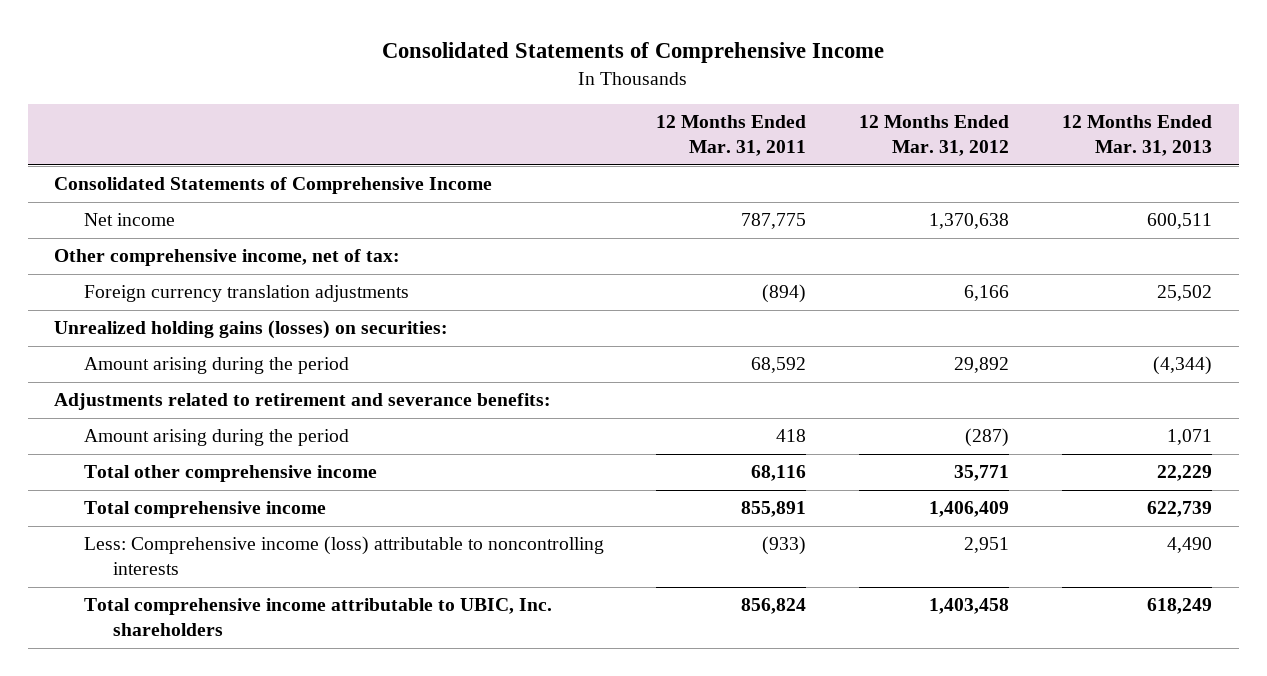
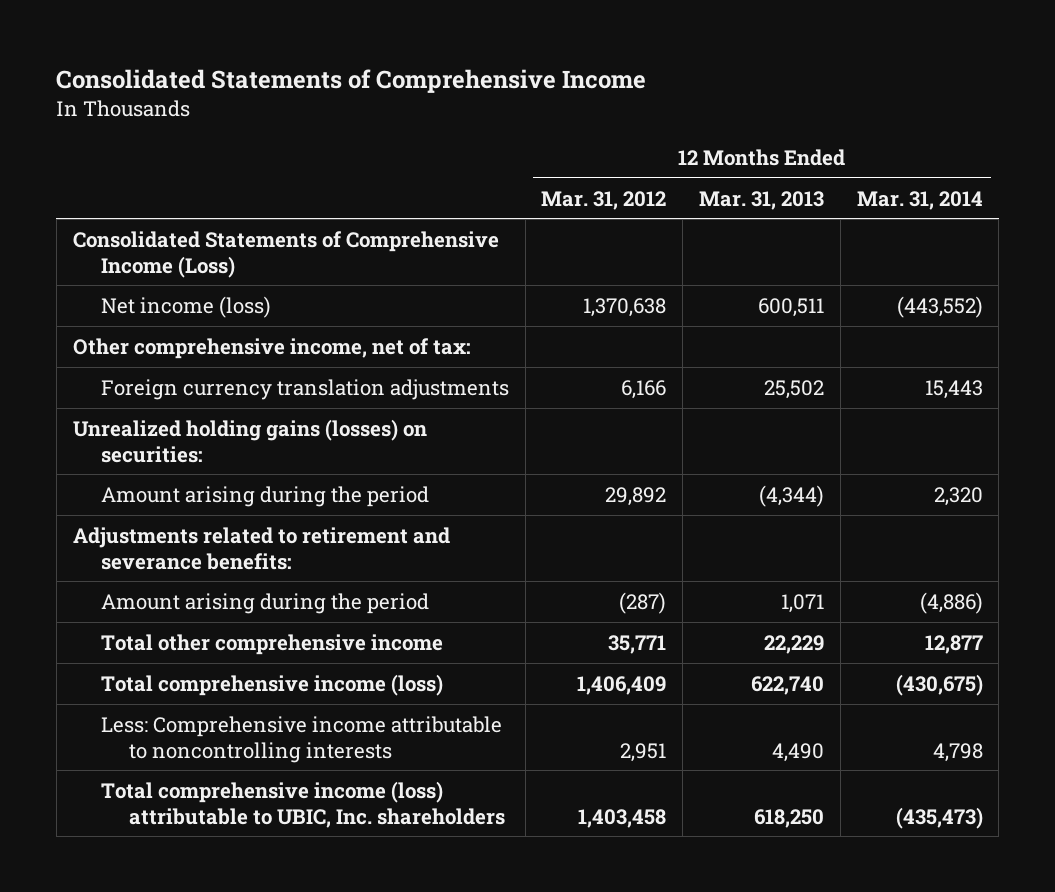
[656,115,807,157] 12 Months Ended Mar. 31, 2011 -> none
none -> [856,190,983,210] Mar. 31, 2014
[54,177,493,195] Consolidated Statements of Comprehensive Income -> [72,230,499,278] Consolidated Statements of Comprehensive Income (Loss)
[83,213,175,227] Net income -> [100,295,271,318] Net income (loss)
[83,501,326,519] Total comprehensive income -> [100,673,443,696] Total comprehensive income (loss)
[1147,501,1213,518] 622,739 -> [751,675,825,695] 622,740
[83,536,604,576] Less: Comprehensive income (loss) attributable to noncontrolling interests -> [100,715,502,763] Less: Comprehensive income attributable to noncontrolling interests
[83,598,552,637] Total comprehensive income attributable to UBIC, Inc. shareholders -> [100,780,506,828] Total comprehensive income (loss) attributable to UBIC, Inc. shareholders
[1147,598,1213,615] 618,249 -> [754,808,825,828] 618,250

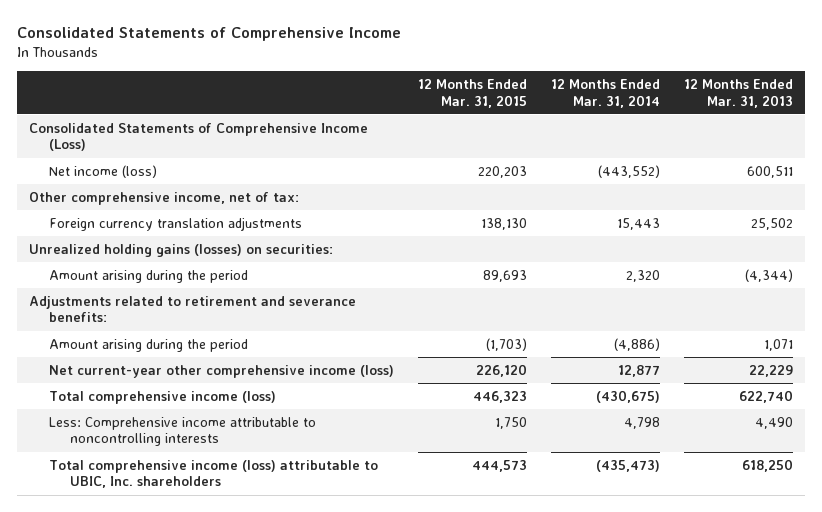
[541,190,667,210] Mar. 31, 2012 -> none
none -> [418,78,528,108] 12 Months Ended Mar. 31, 2015
[100,633,443,655] Total other comprehensive income -> [49,364,395,378] Net current-year other comprehensive income (loss)

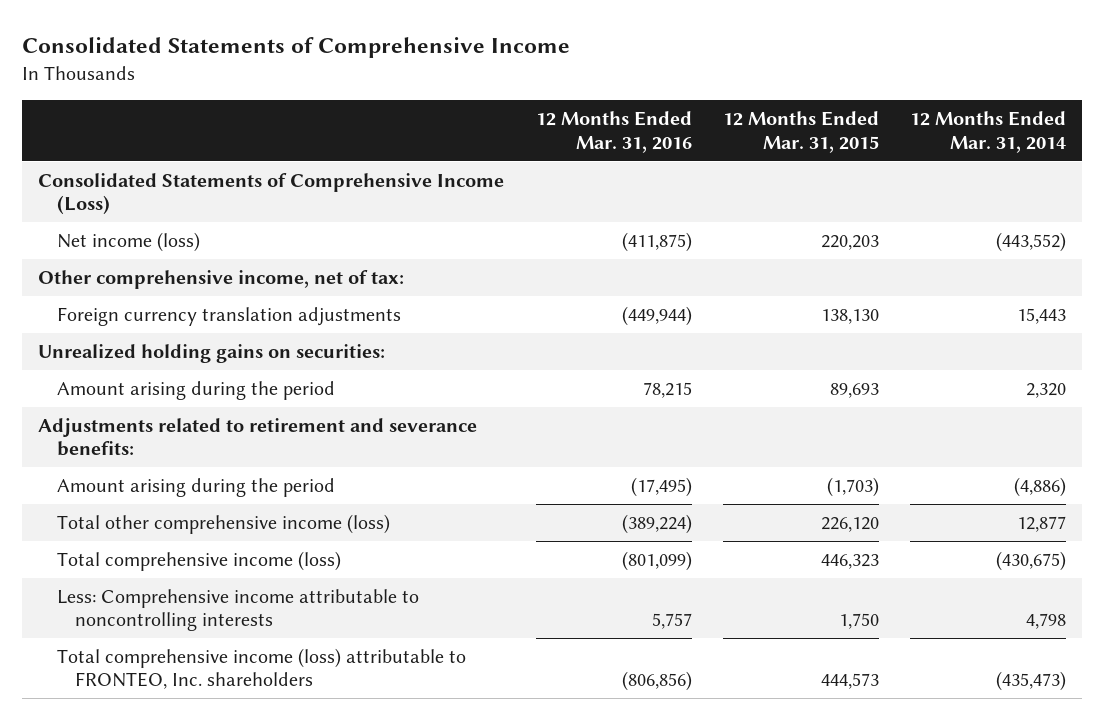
[684,78,794,108] 12 Months Ended Mar. 31, 2013 -> none
none -> [535,111,692,153] 12 Months Ended Mar. 31, 2016
[28,243,333,257] Unrealized holding gains (losses) on securities: -> [38,344,386,364] Unrealized holding gains on securities:
[49,364,395,378] Net current-year other comprehensive income (loss) -> [56,514,390,535] Total other comprehensive income (loss)
[49,459,379,489] Total comprehensive income (loss) attributable to UBIC, Inc. shareholders -> [56,648,466,690] Total comprehensive income (loss) attributable to FRONTEO, Inc. shareholders

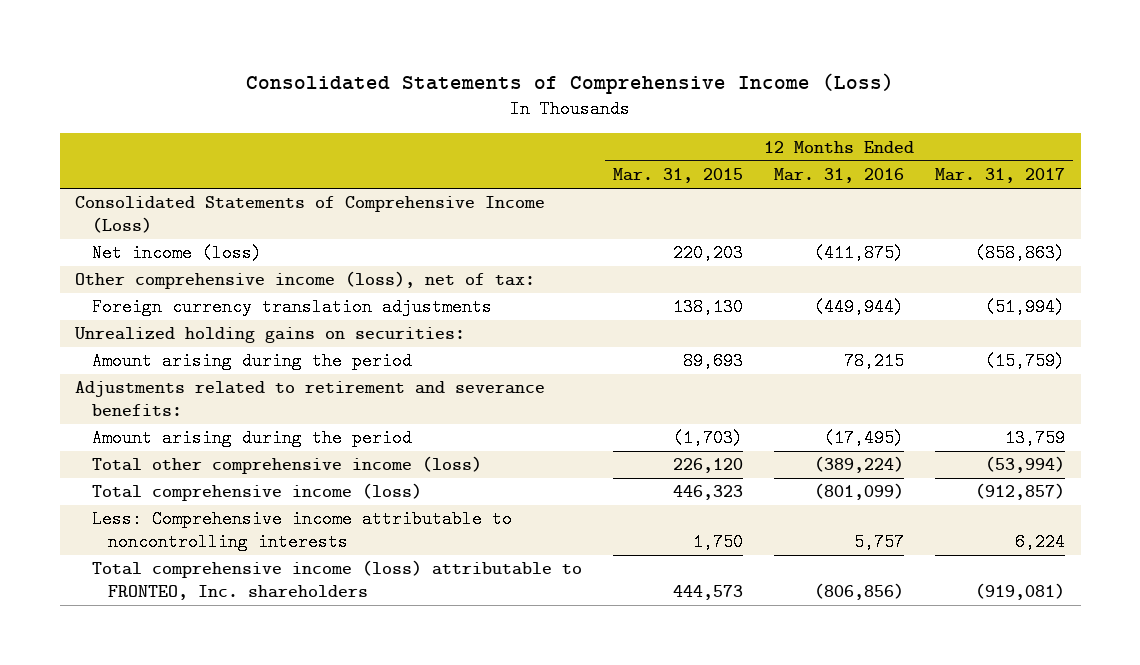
[22,37,571,59] Consolidated Statements of Comprehensive Income -> [246,72,895,94] Consolidated Statements of Comprehensive Income (Loss)
[910,111,1067,153] 12 Months Ended Mar. 31, 2014 -> none
none -> [934,168,1065,184] Mar. 31, 2017
[38,270,405,290] Other comprehensive income, net of tax: -> [75,271,536,290] Other comprehensive income (loss), net of tax:

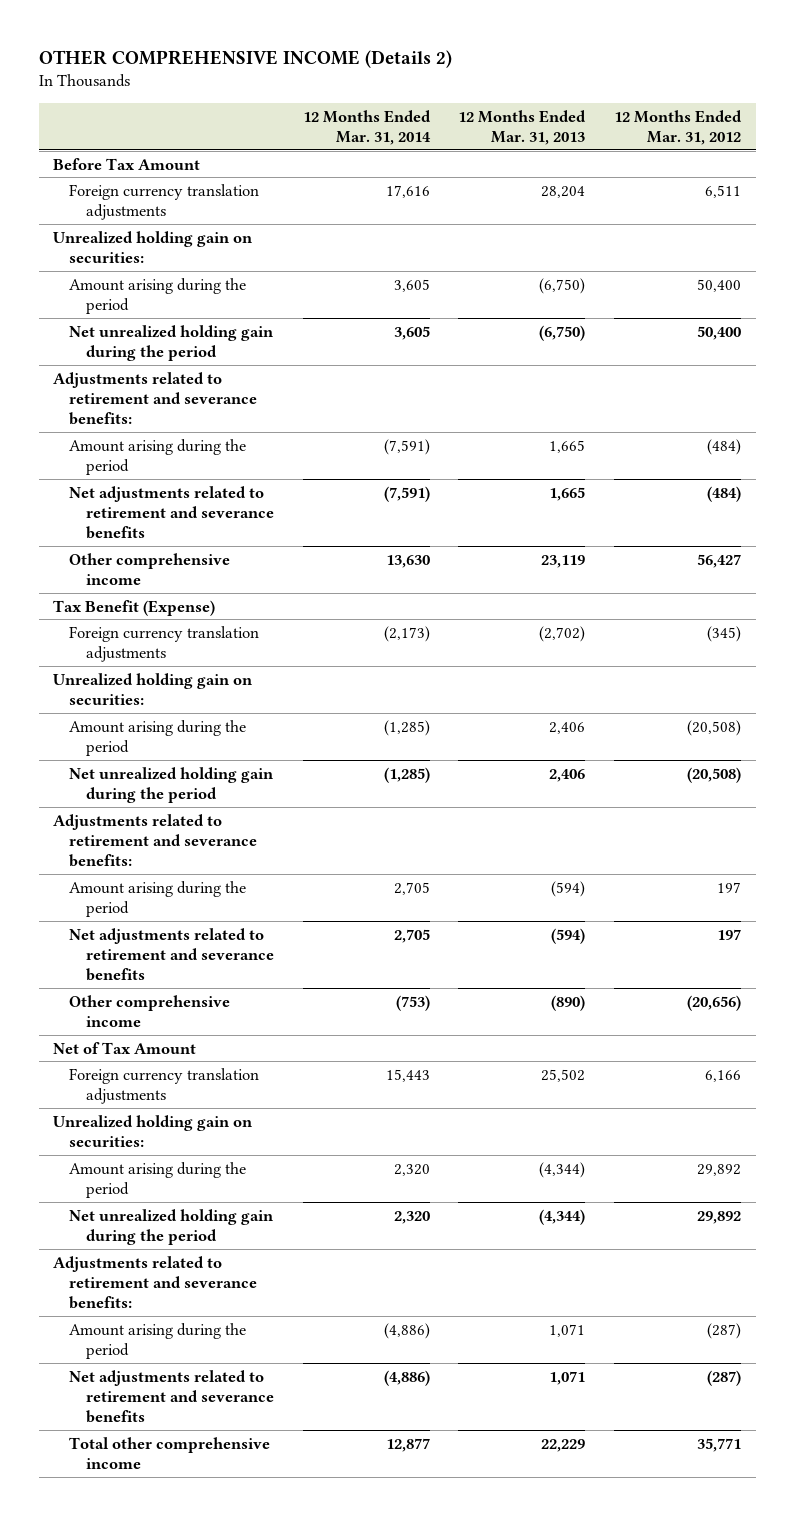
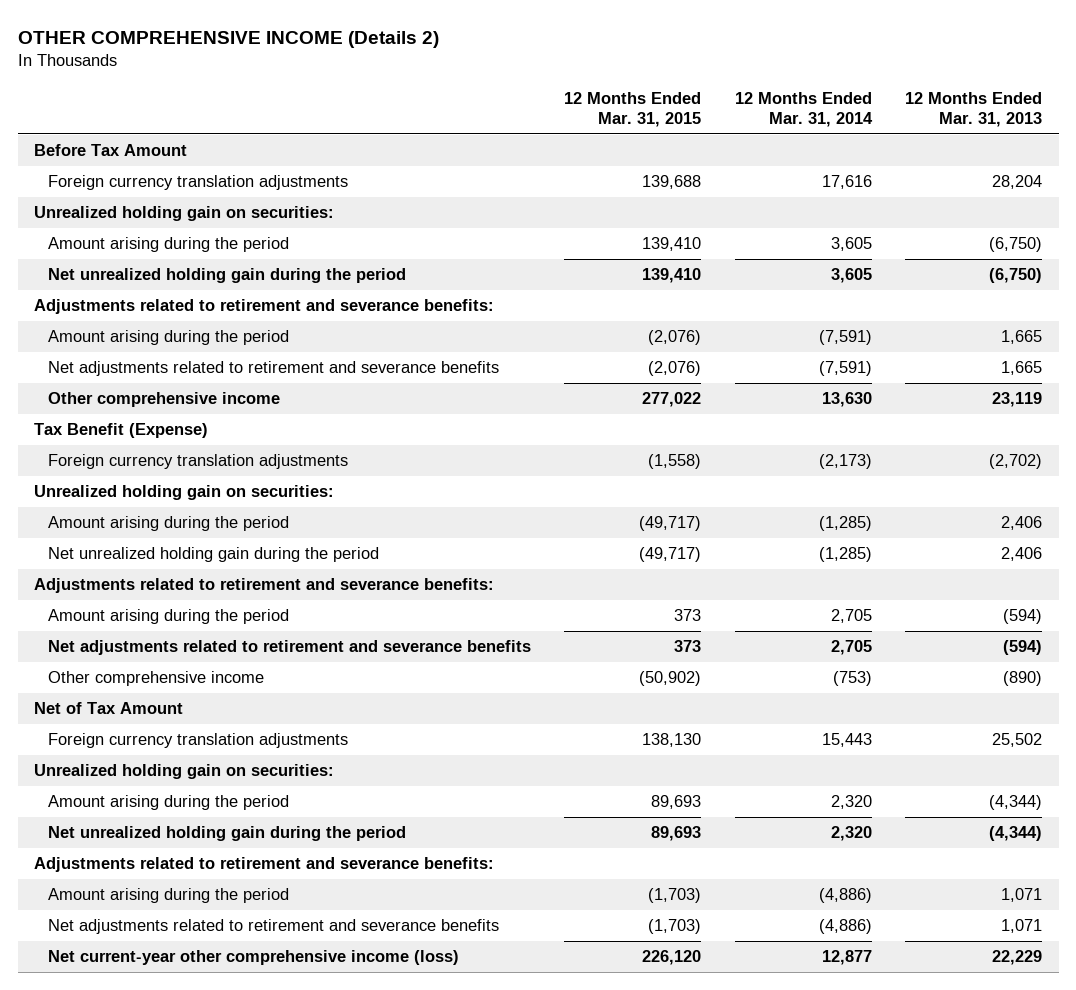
[614,109,743,145] 12 Months Ended Mar. 31, 2012 -> none
none -> [564,91,702,127] 12 Months Ended Mar. 31, 2015
[69,1436,271,1469] Total other comprehensive income -> [48,950,460,966] Net current-year other comprehensive income (loss)

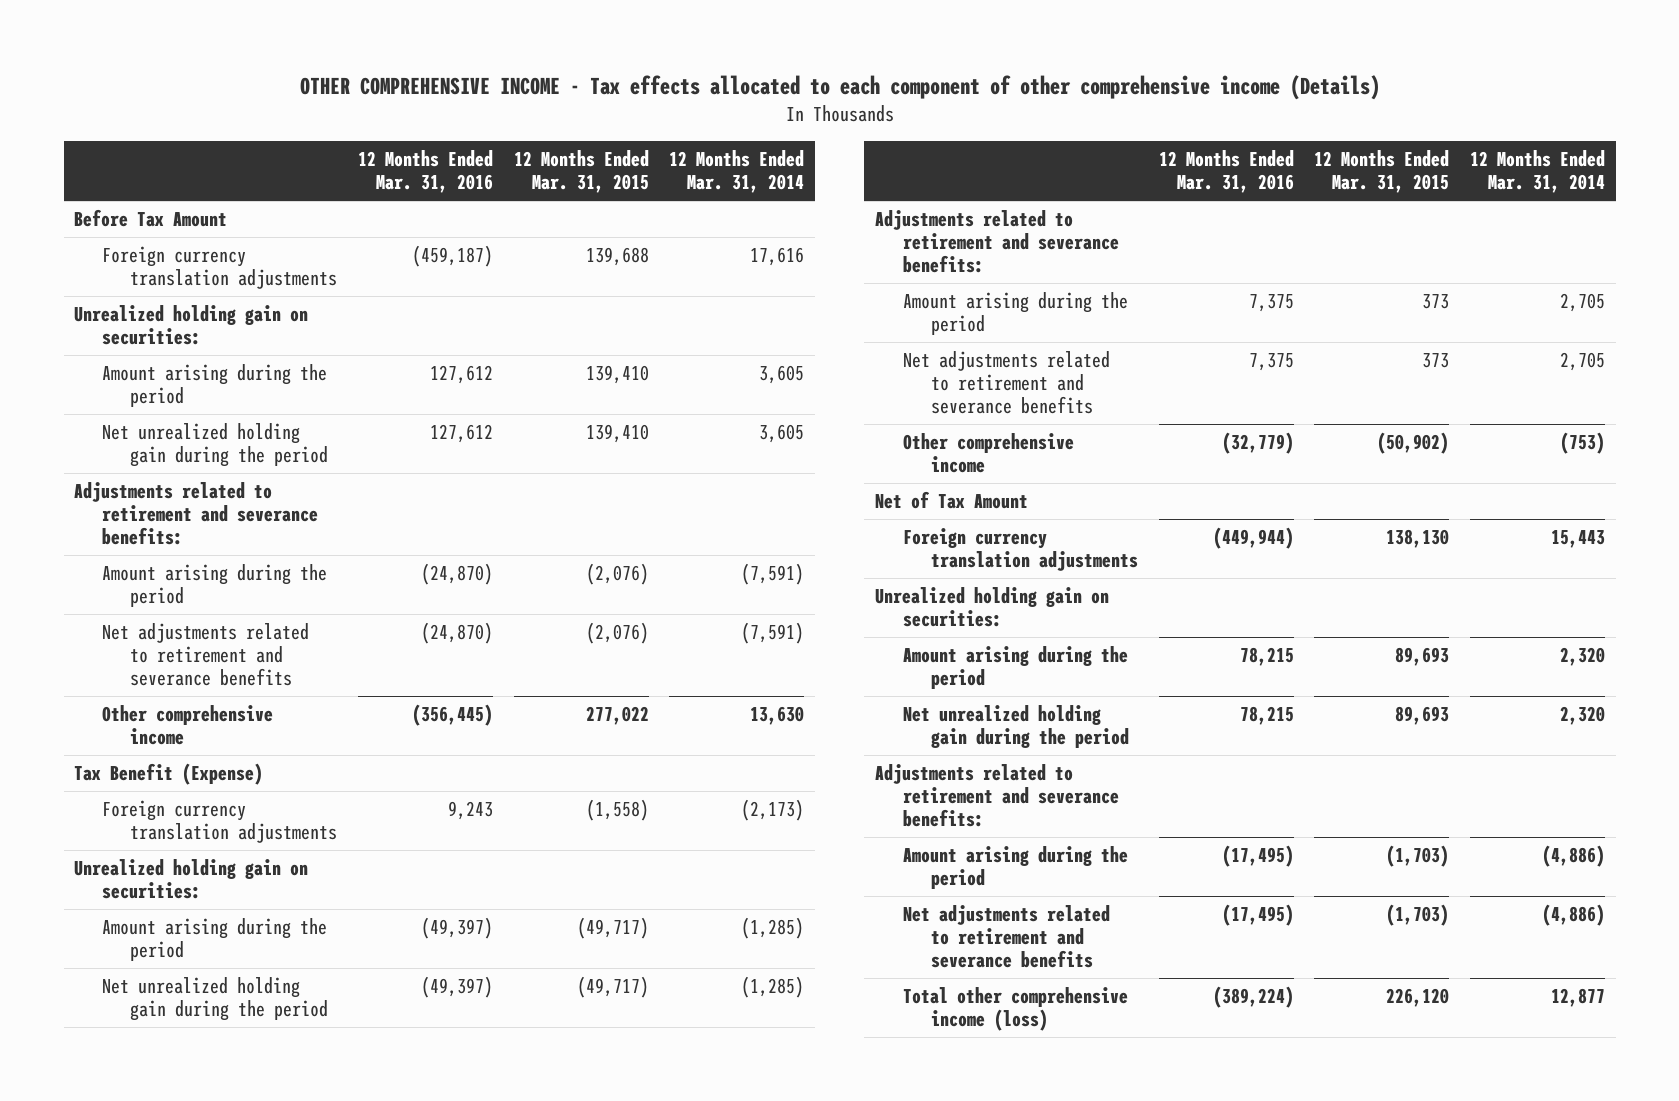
[17,30,439,48] OTHER COMPREHENSIVE INCOME (Details 2) -> [299,75,1380,101] OTHER COMPREHENSIVE INCOME - Tax effects allocated to each component of other comprehensive income (Details)
[905,91,1043,127] 12 Months Ended Mar. 31, 2013 -> none
none -> [357,149,493,194] 12 Months Ended Mar. 31, 2016
[48,950,460,966] Net current-year other comprehensive income (loss) -> [902,986,1128,1032] Total other comprehensive income (loss)

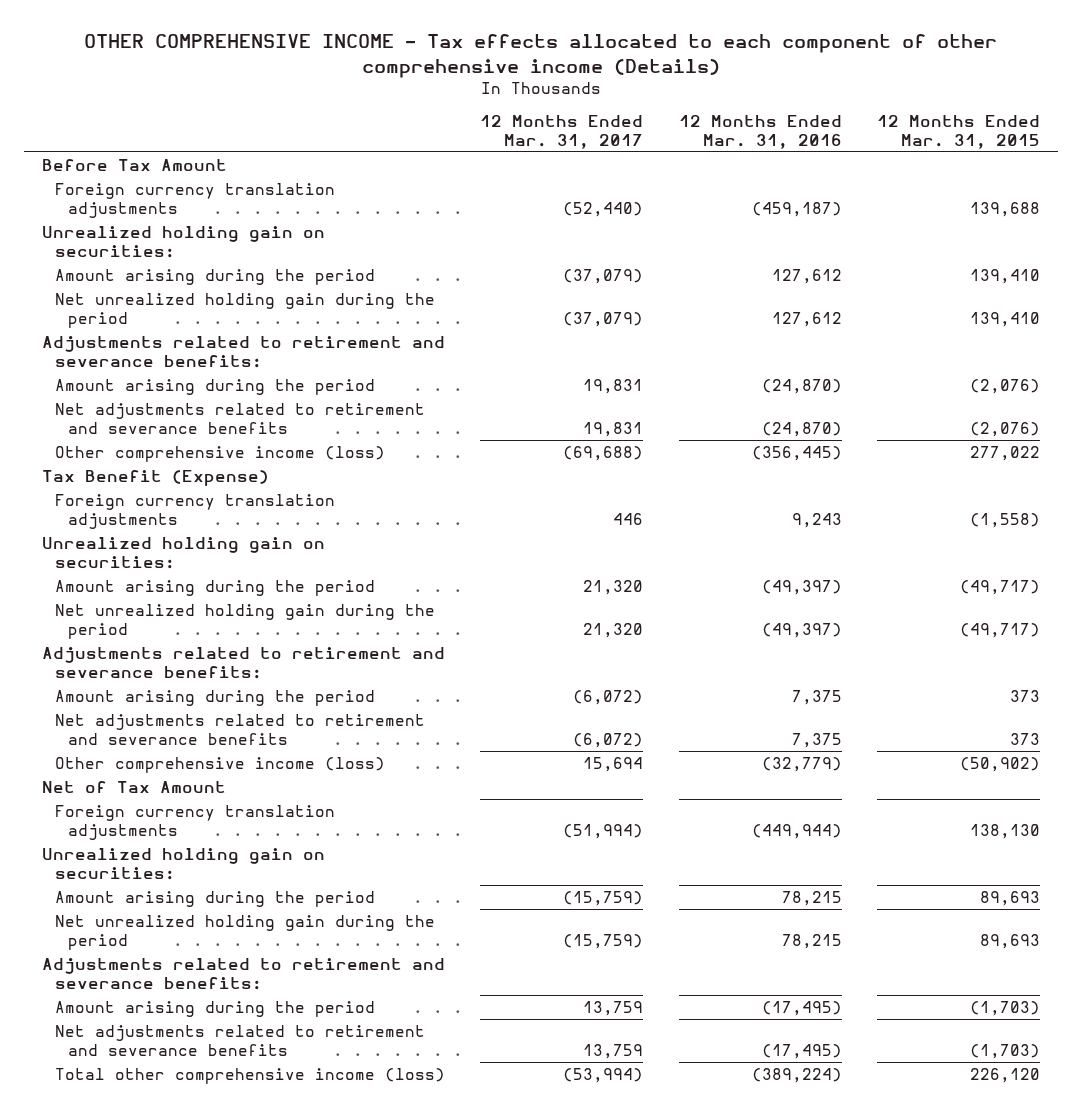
[669,149,805,194] 12 Months Ended Mar. 31, 2014 -> none
none -> [480,115,644,149] 12 Months Ended Mar. 31, 2017
[102,704,274,746] Other comprehensive income -> [54,445,385,462] Other comprehensive income (loss)
[902,432,1074,474] Other comprehensive income -> [54,756,385,773] Other comprehensive income (loss)

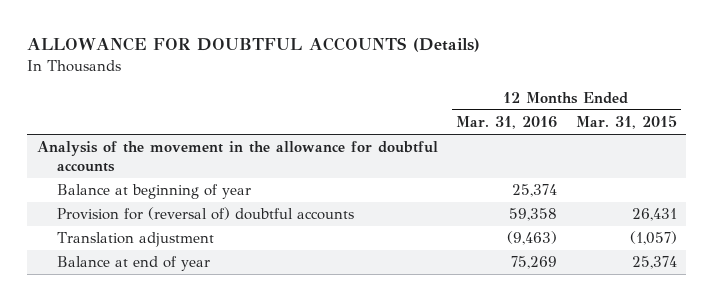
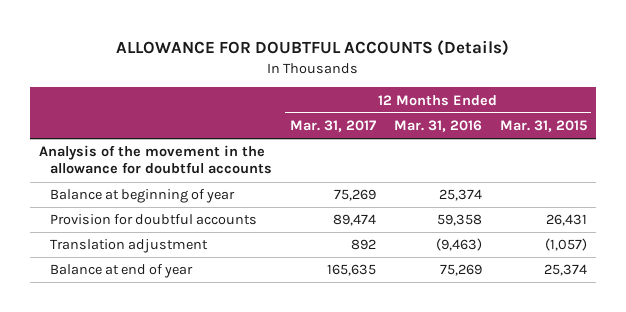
none -> [289,120,376,133] Mar. 31, 2017
[56,207,354,221] Provision for (reversal of) doubtful accounts -> [49,214,257,226] Provision for doubtful accounts

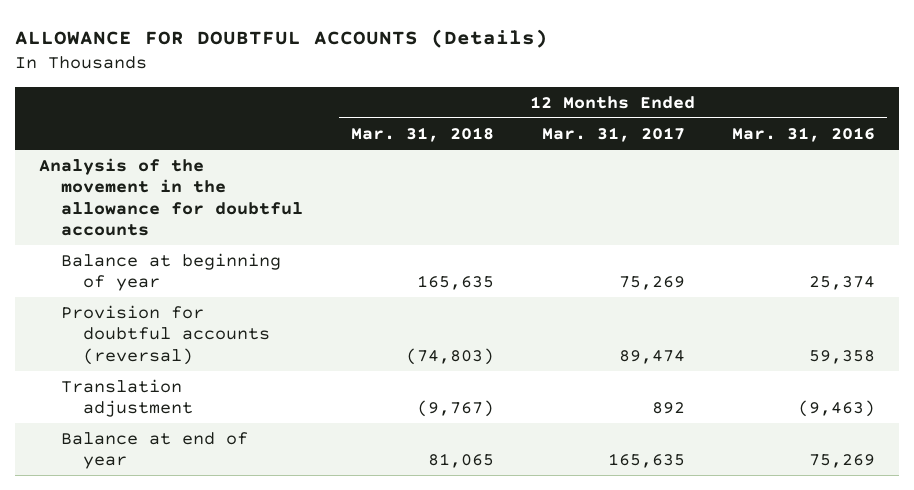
[499,120,587,133] Mar. 31, 2015 -> none
none -> [350,126,494,142] Mar. 31, 2018
[49,214,257,226] Provision for doubtful accounts -> [61,305,270,365] Provision for doubtful accounts (reversal)

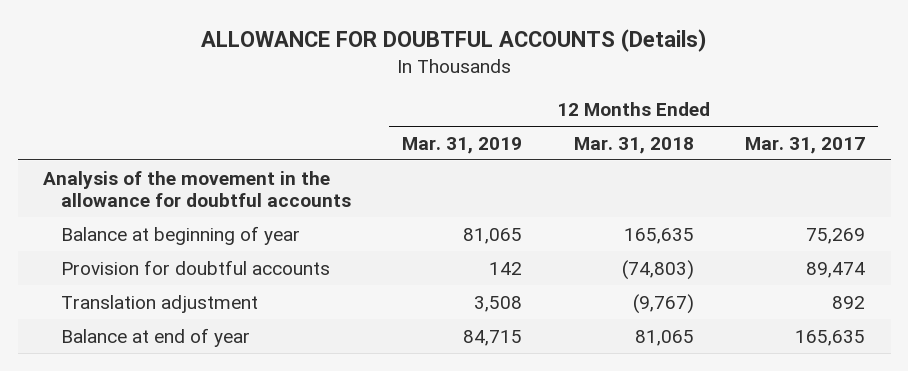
[732,126,876,142] Mar. 31, 2016 -> none
none -> [402,136,523,154] Mar. 31, 2019
[61,305,270,365] Provision for doubtful accounts (reversal) -> [60,259,330,275] Provision for doubtful accounts

